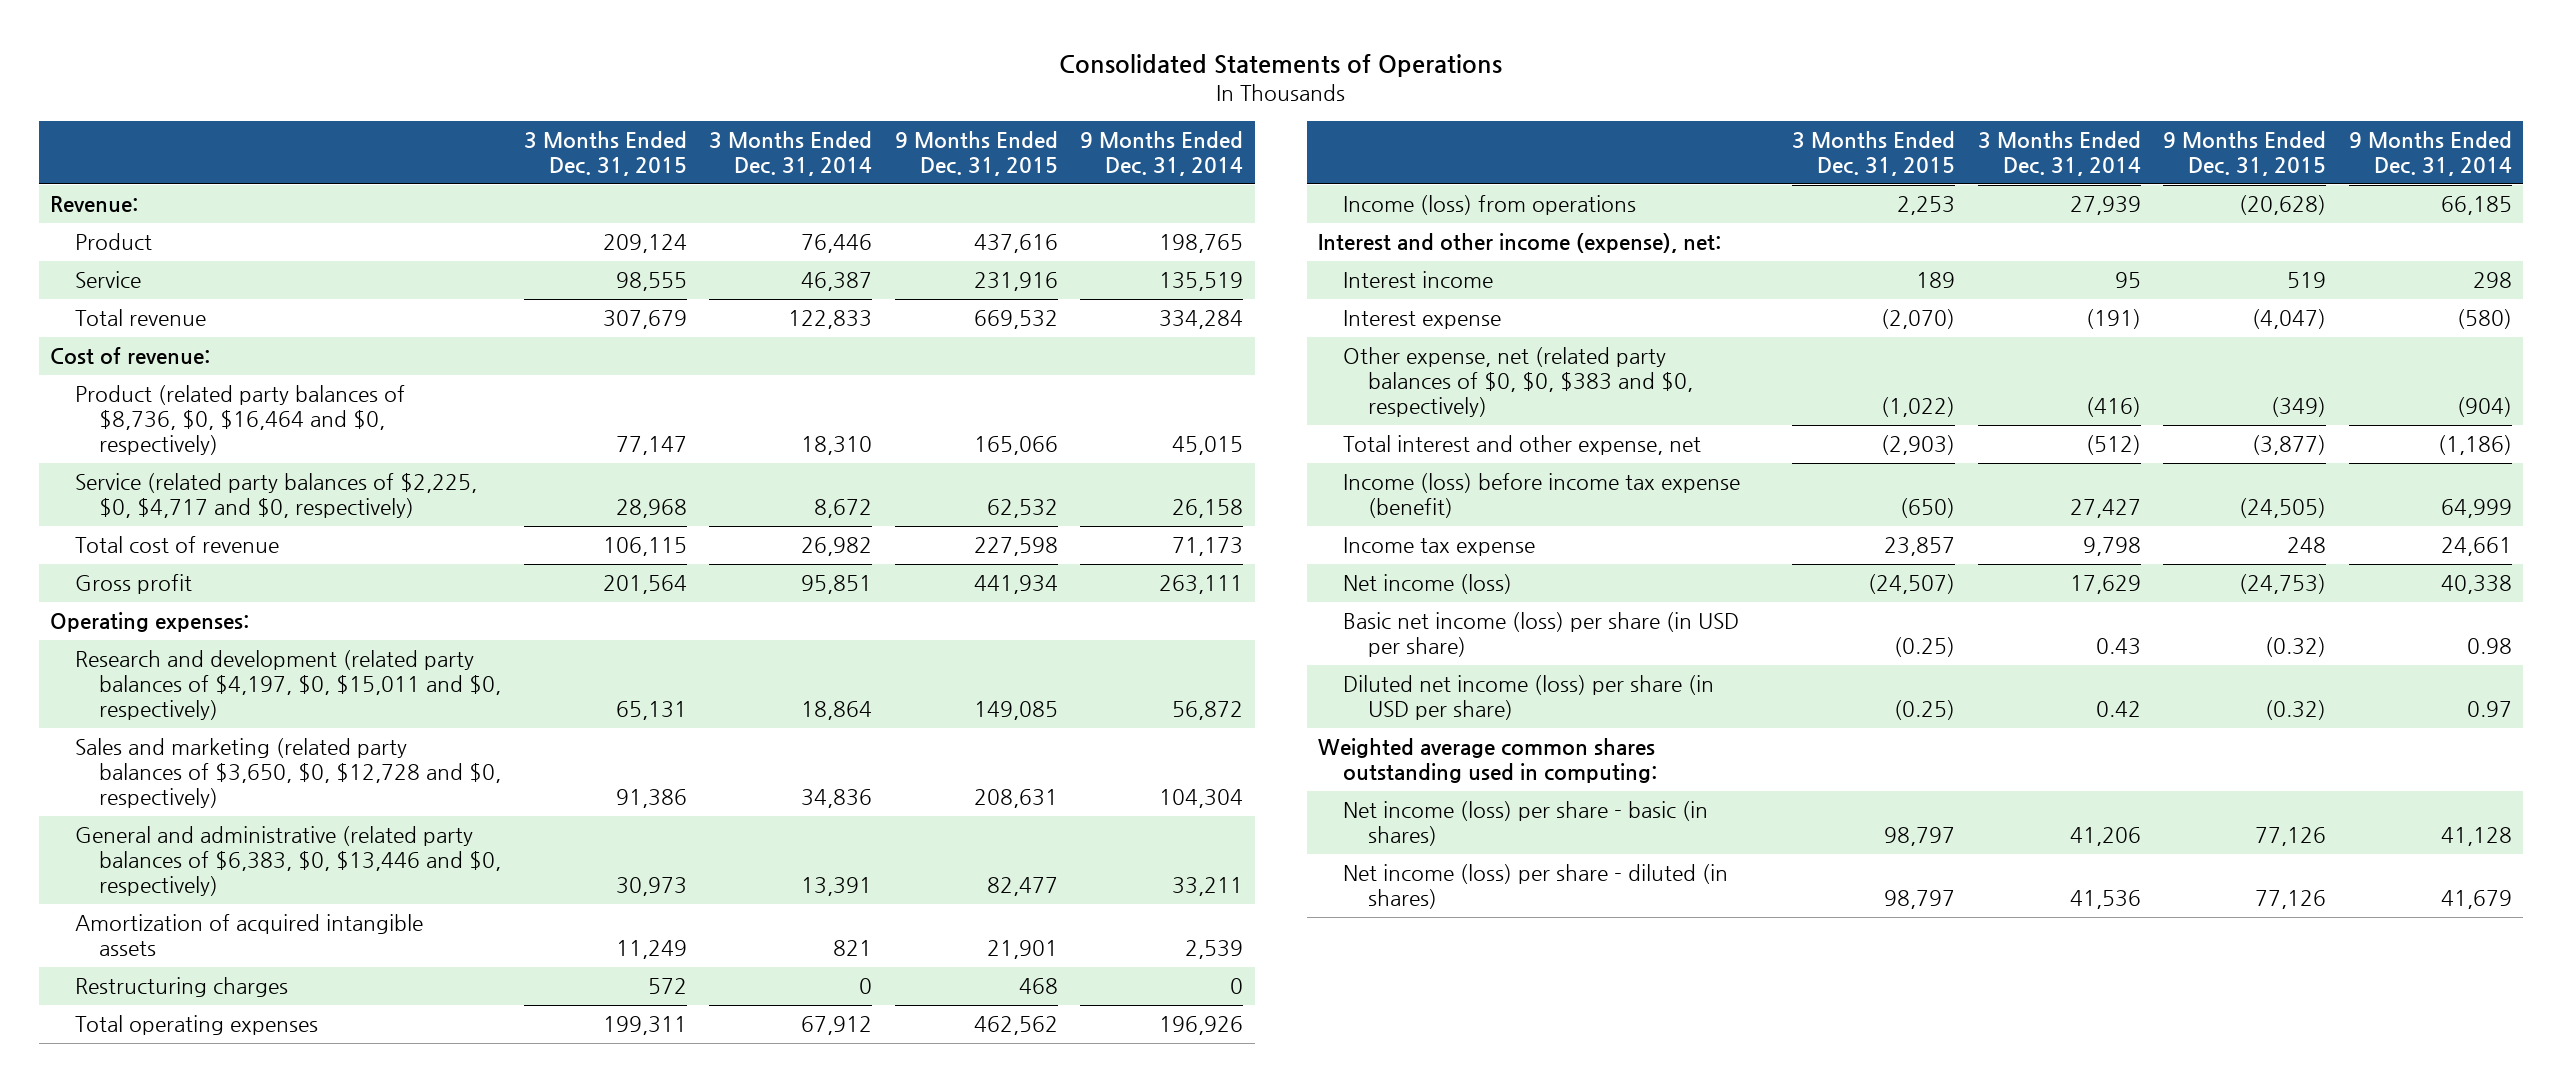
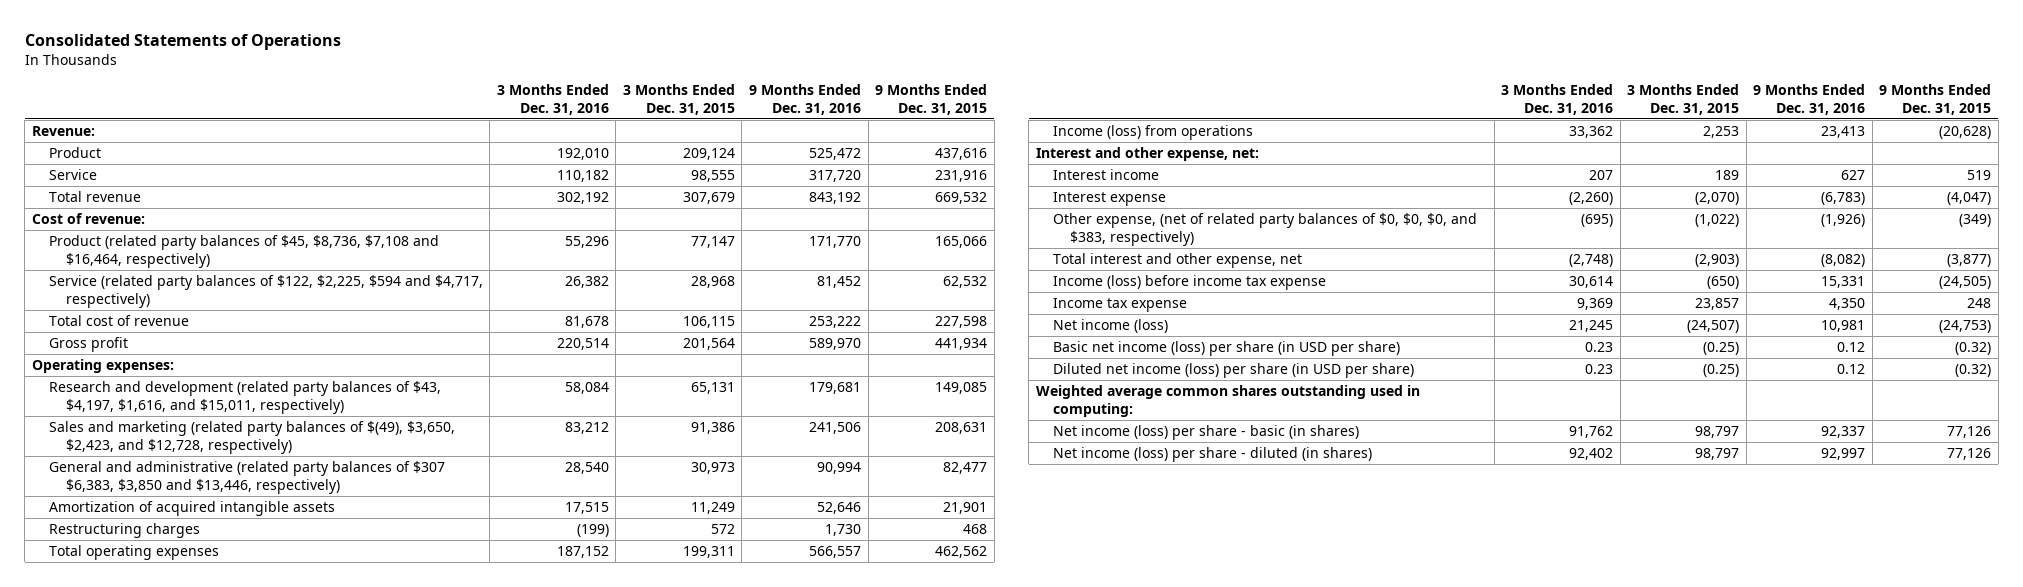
[709,131,873,177] 3 Months Ended Dec. 31, 2014 -> none
[1080,131,1244,177] 9 Months Ended Dec. 31, 2014 -> none
none -> [496,83,609,115] 3 Months Ended Dec. 31, 2016
none -> [748,83,861,115] 9 Months Ended Dec. 31, 2016
[74,385,405,455] Product (related party balances of $8,736, $0, $16,464 and $0, respectively) -> [48,234,439,268] Product (related party balances of $45, $8,736, $7,108 and $16,464, respectively)
[74,473,477,519] Service (related party balances of $2,225, $0, $4,717 and $0, respectively) -> [48,274,483,308] Service (related party balances of $122, $2,225, $594 and $4,717, respectively)
[74,650,502,720] Research and development (related party balances of $4,197, $0, $15,011 and $0, respectively) -> [48,380,441,414] Research and development (related party balances of $43, $4,197, $1,616, and $15,011, respectively)
[74,738,502,808] Sales and marketing (related party balances of $3,650, $0, $12,728 and $0, respectively) -> [48,420,455,454] Sales and marketing (related party balances of $(49), $3,650, $2,423, and $12,728, respectively)
[74,826,502,896] General and administrative (related party balances of $6,383, $0, $13,446 and $0, respectively) -> [48,460,445,494] General and administrative (related party balances of $307 $6,383, $3,850 and $13,446, respectively)
[1318,233,1722,254] Interest and other income (expense), net: -> [1035,146,1259,161] Interest and other expense, net:
[1342,347,1693,417] Other expense, net (related party balances of $0, $0, $383 and $0, respectively) -> [1052,212,1477,246] Other expense, (net of related party balances of $0, $0, $0, and $383, respectively)
[1342,473,1740,519] Income (loss) before income tax expense (benefit) -> [1052,274,1326,290] Income (loss) before income tax expense

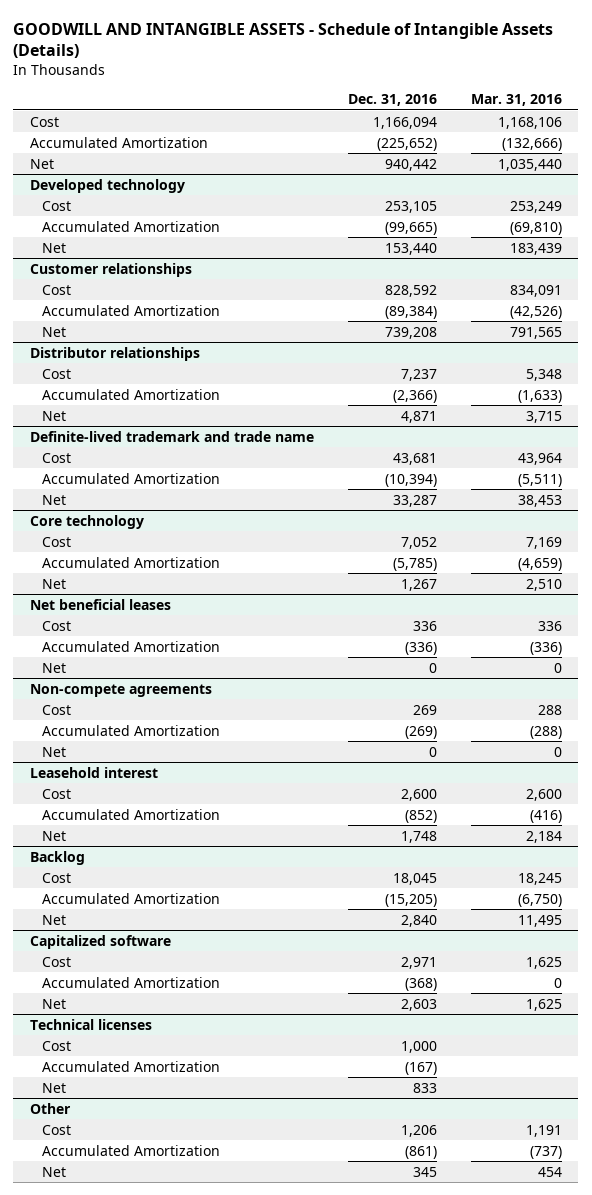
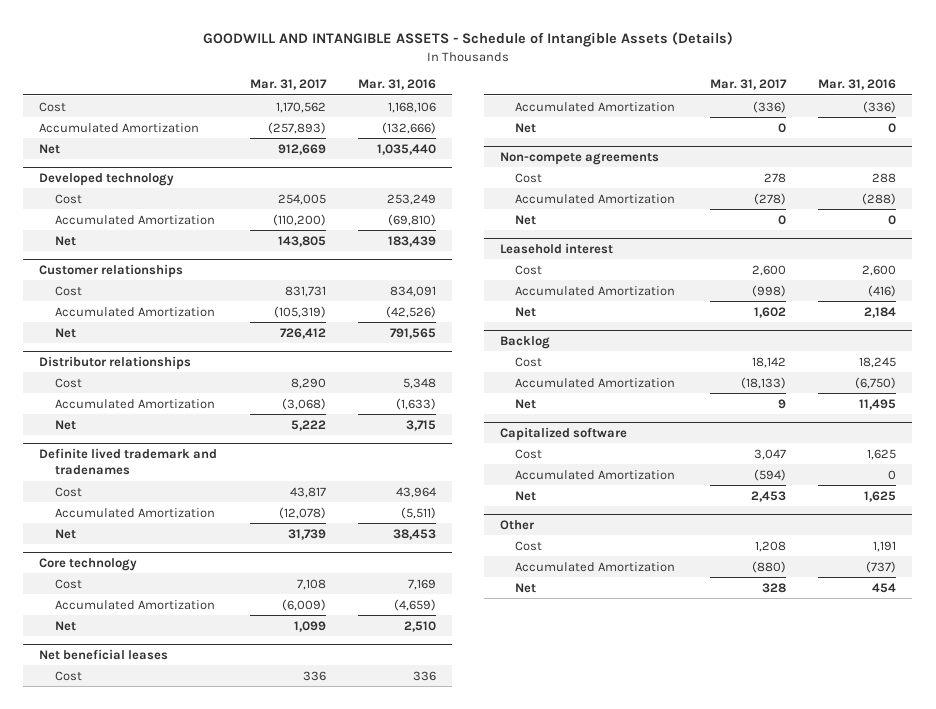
[347,94,437,107] Dec. 31, 2016 -> none
none -> [249,79,327,91] Mar. 31, 2017
[30,430,315,442] Definite-lived trademark and trade name -> [39,447,218,476] Definite lived trademark and tradenames
[30,1018,153,1030] Technical licenses -> none
[42,1040,72,1051] Cost -> none
[42,1060,221,1072] Accumulated Amortization -> none
[42,1082,67,1093] Net -> none

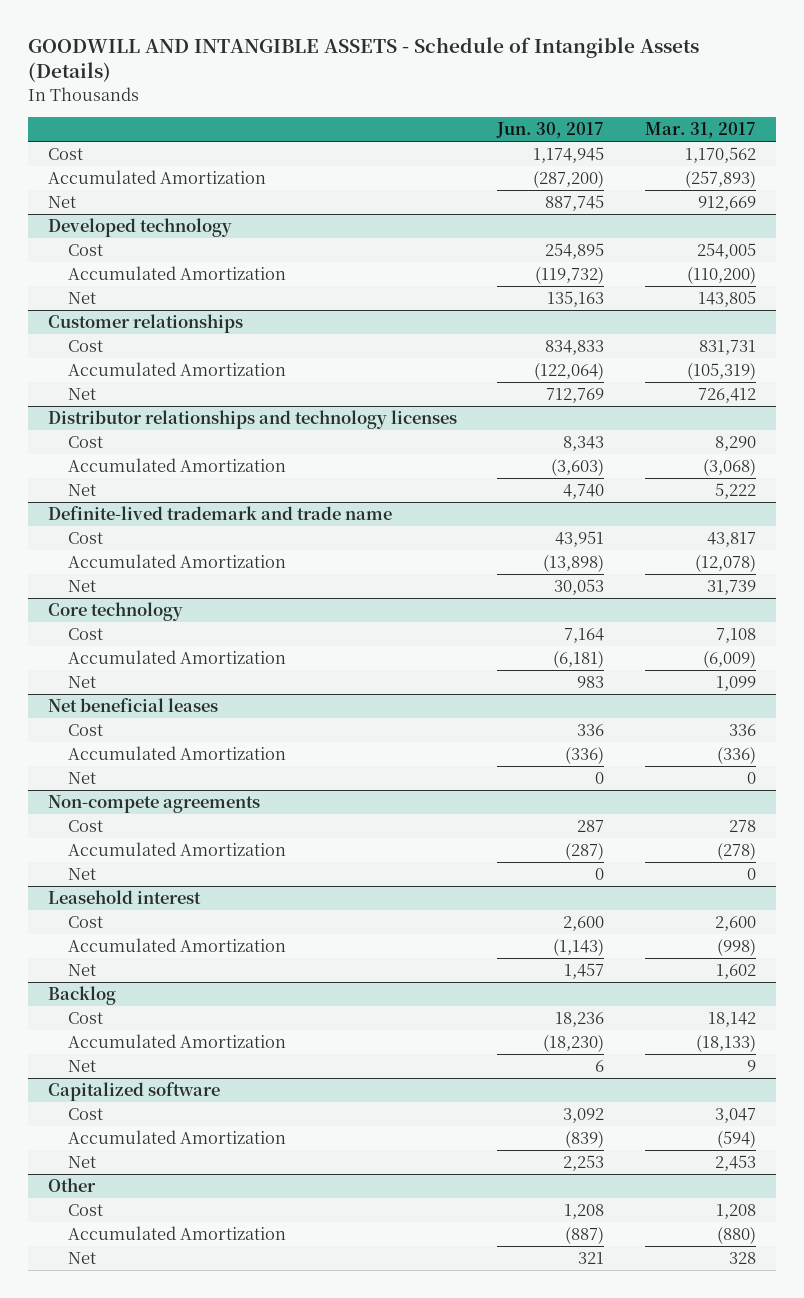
[357,79,436,91] Mar. 31, 2016 -> none
none -> [496,122,605,139] Jun. 30, 2017
[39,355,192,370] Distributor relationships -> none
none -> [47,410,457,430] Distributor relationships and technology licenses
[39,447,218,476] Definite lived trademark and tradenames -> [47,506,392,521] Definite-lived trademark and trade name

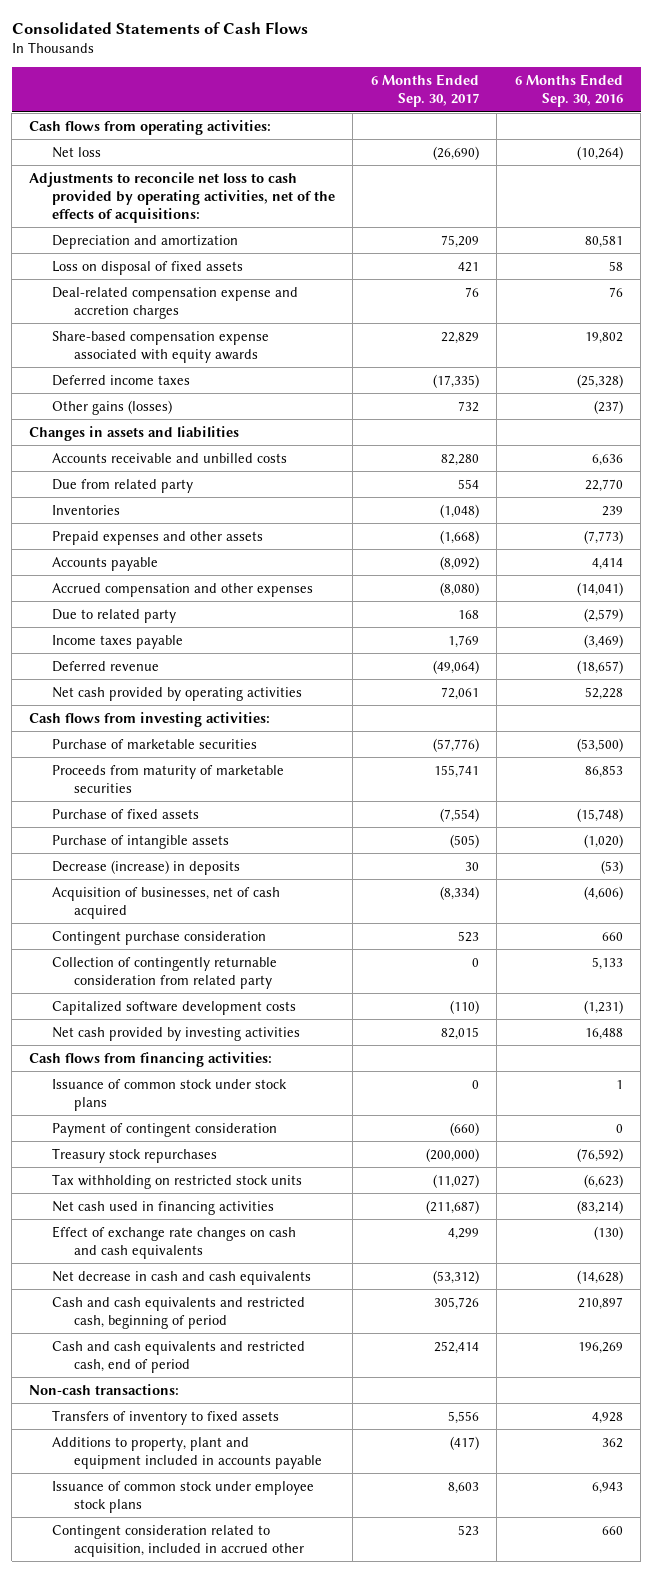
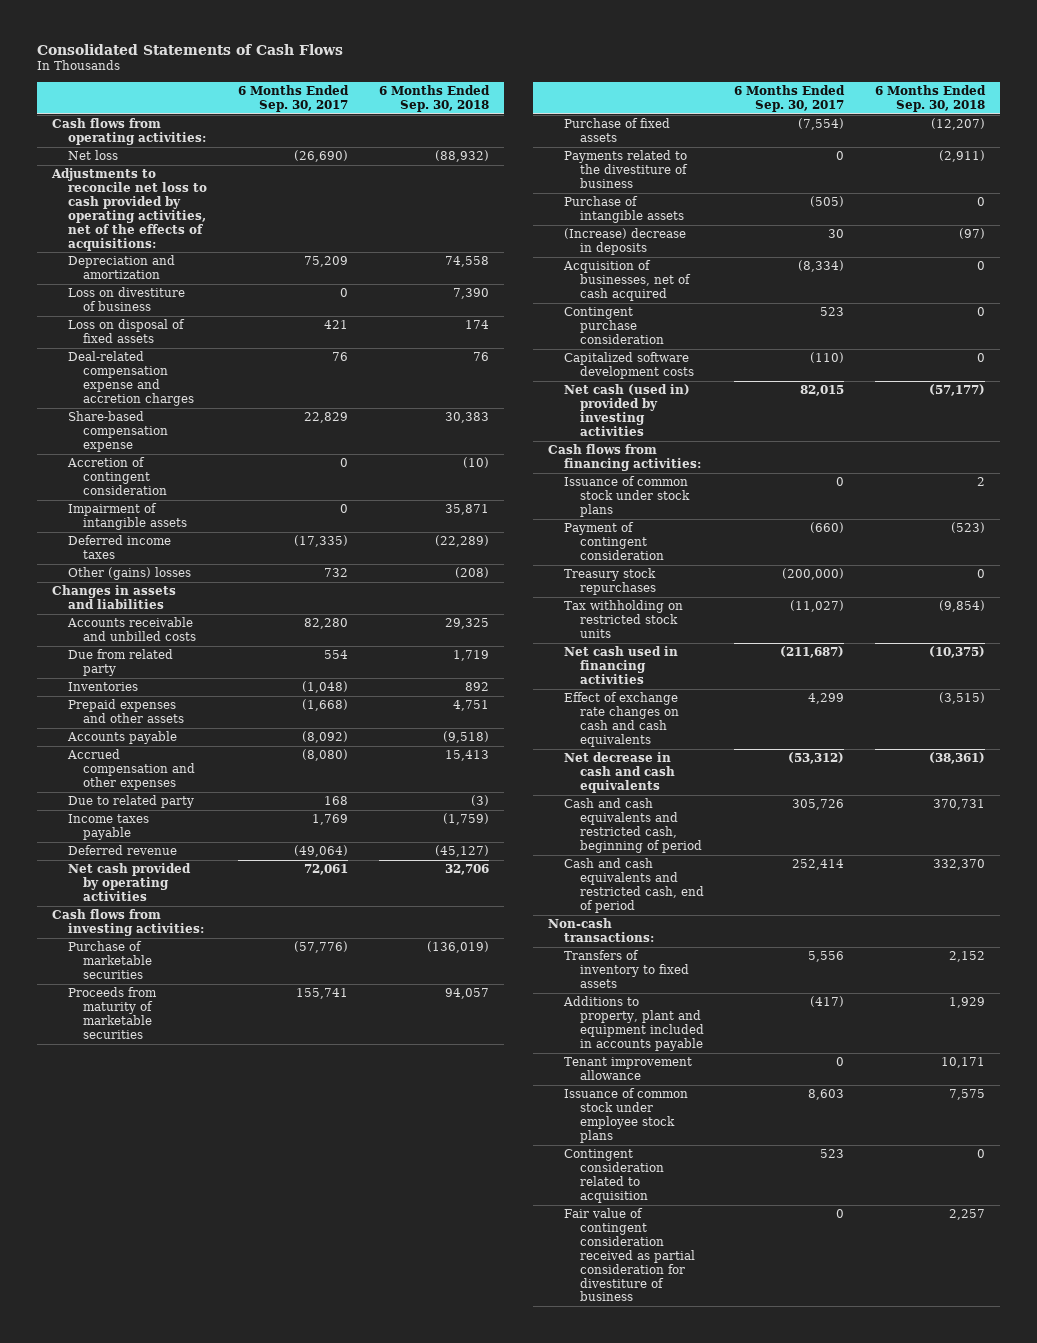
[514,73,623,108] 6 Months Ended Sep. 30, 2016 -> none
none -> [378,85,490,113] 6 Months Ended Sep. 30, 2018
none -> [67,287,185,312] Loss on divestiture of business
[51,330,269,363] Share-based compensation expense associated with equity awards -> [67,411,169,452] Share-based compensation expense
none -> [66,457,168,495] Accretion of contingent consideration
none -> [67,503,188,531] Impairment of intangible assets
[51,399,172,415] Other gains (losses) -> [67,567,191,581] Other (gains) losses
none -> [564,150,688,188] Payments related to the divestiture of business
[51,859,240,875] Decrease (increase) in deposits -> [564,228,687,256] (Increase) decrease in deposits
[51,956,277,989] Collection of contingently returnable consideration from related party -> none
[51,1026,300,1041] Net cash provided by investing activities -> [564,384,691,436] Net cash (used in) provided by investing activities
none -> [564,1057,693,1081] Tenant improvement allowance
[51,1524,305,1557] Contingent consideration related to acquisition, included in accrued other -> [564,1149,664,1203] Contingent consideration related to acquisition
none -> [564,1208,695,1302] Fair value of contingent consideration received as partial consideration for divestiture of business

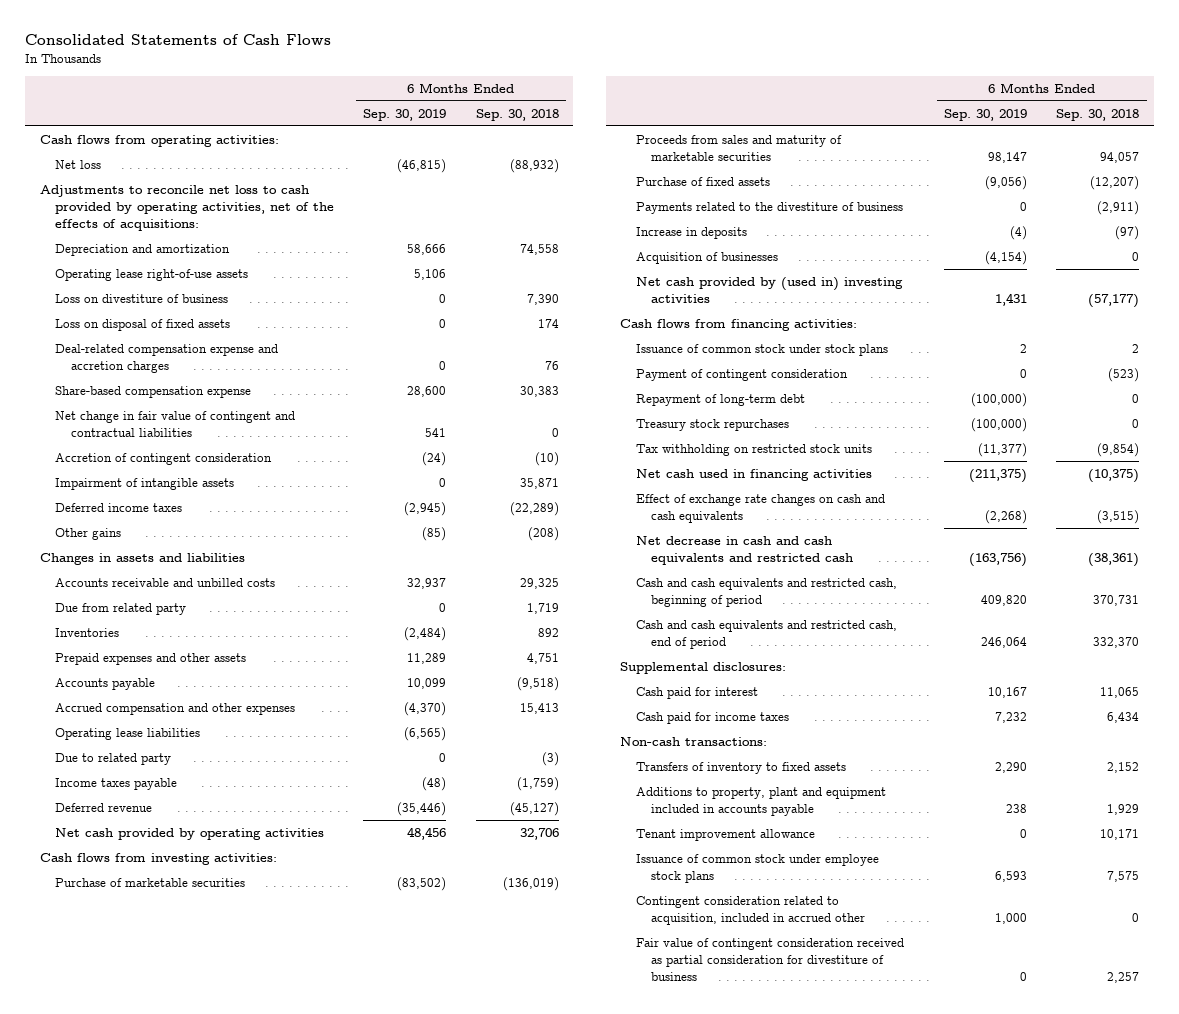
[238,85,350,113] 6 Months Ended Sep. 30, 2017 -> none
none -> [363,108,447,121] Sep. 30, 2019
none -> [55,268,249,281] Operating lease right-of-use assets
none -> [55,410,296,437] Net change in fair value of contingent and contractual liabilities
[67,567,191,581] Other (gains) losses -> [55,527,122,540] Other gains
none -> [55,727,201,740] Operating lease liabilities
[67,987,157,1039] Proceeds from maturity of marketable securities -> [635,134,842,161] Proceeds from sales and maturity of marketable securities
[564,196,684,224] Purchase of intangible assets -> none
[564,307,664,344] Contingent purchase consideration -> none
[564,352,694,380] Capitalized software development costs -> none
[564,228,687,256] (Increase) decrease in deposits -> [635,226,747,239] Increase in deposits
[563,260,691,301] Acquisition of businesses, net of cash acquired -> [635,251,778,264] Acquisition of businesses
[564,384,691,436] Net cash (used in) provided by investing activities -> [635,276,903,303] Net cash provided by (used in) investing activities
none -> [635,393,805,406] Repayment of long-term debt
[564,752,675,793] Net decrease in cash and cash equivalents -> [635,535,854,565] Net decrease in cash and cash equivalents and restricted cash
none -> [620,661,787,674] Supplemental disclosures:
none -> [635,686,758,699] Cash paid for interest
none -> [635,711,789,724] Cash paid for income taxes
[564,1149,664,1203] Contingent consideration related to acquisition -> [635,895,866,925] Contingent consideration related to acquisition, included in accrued other

